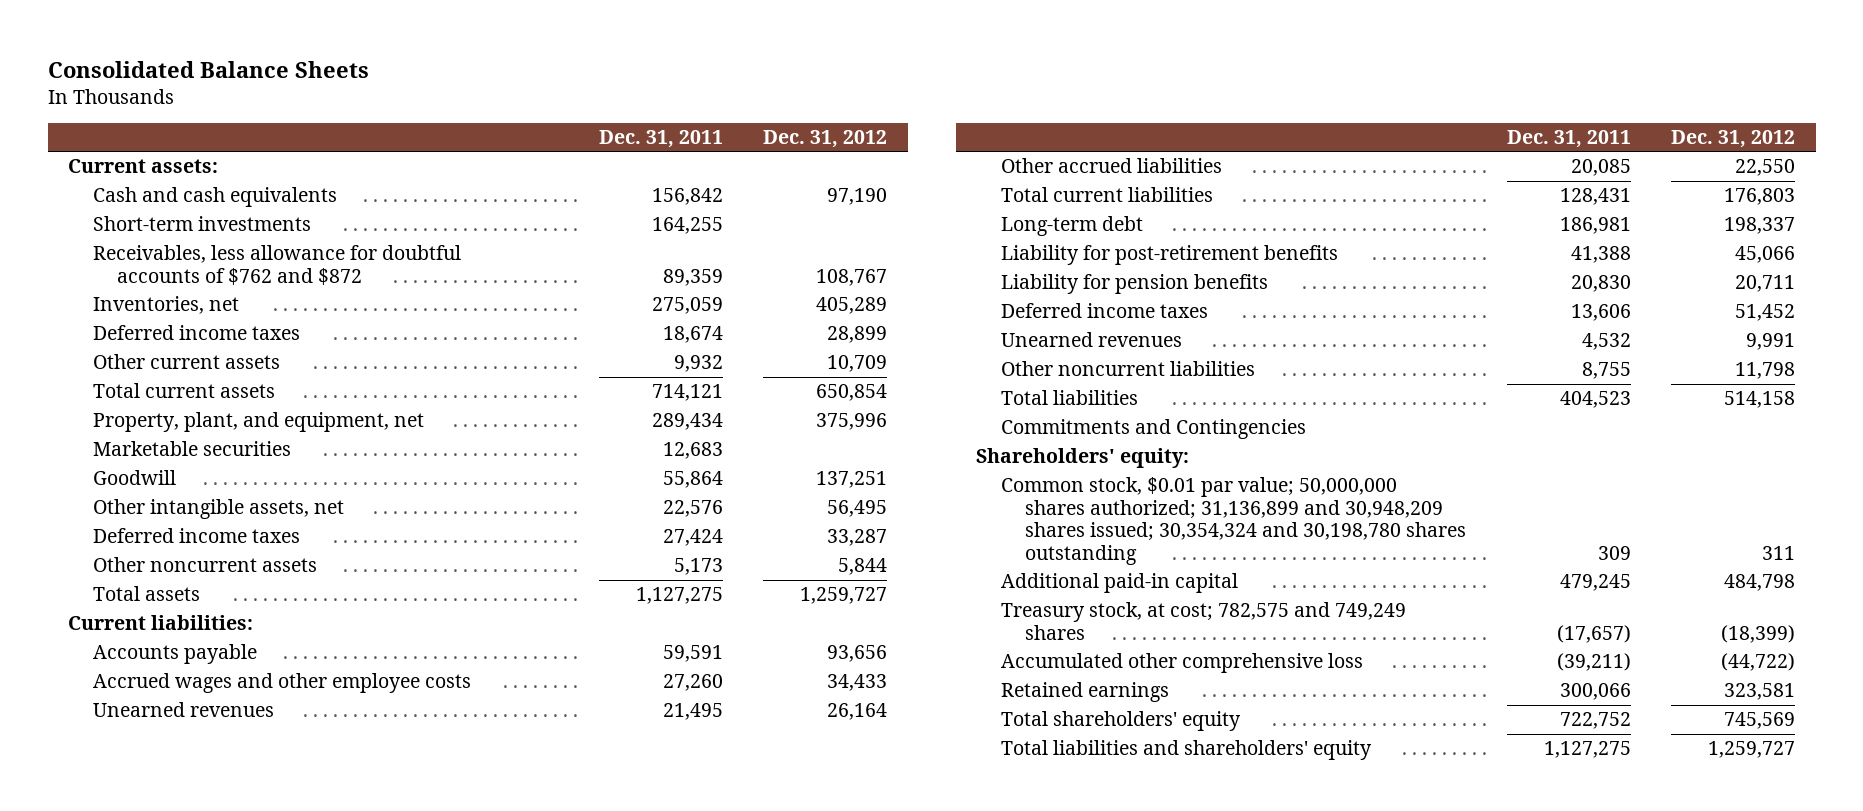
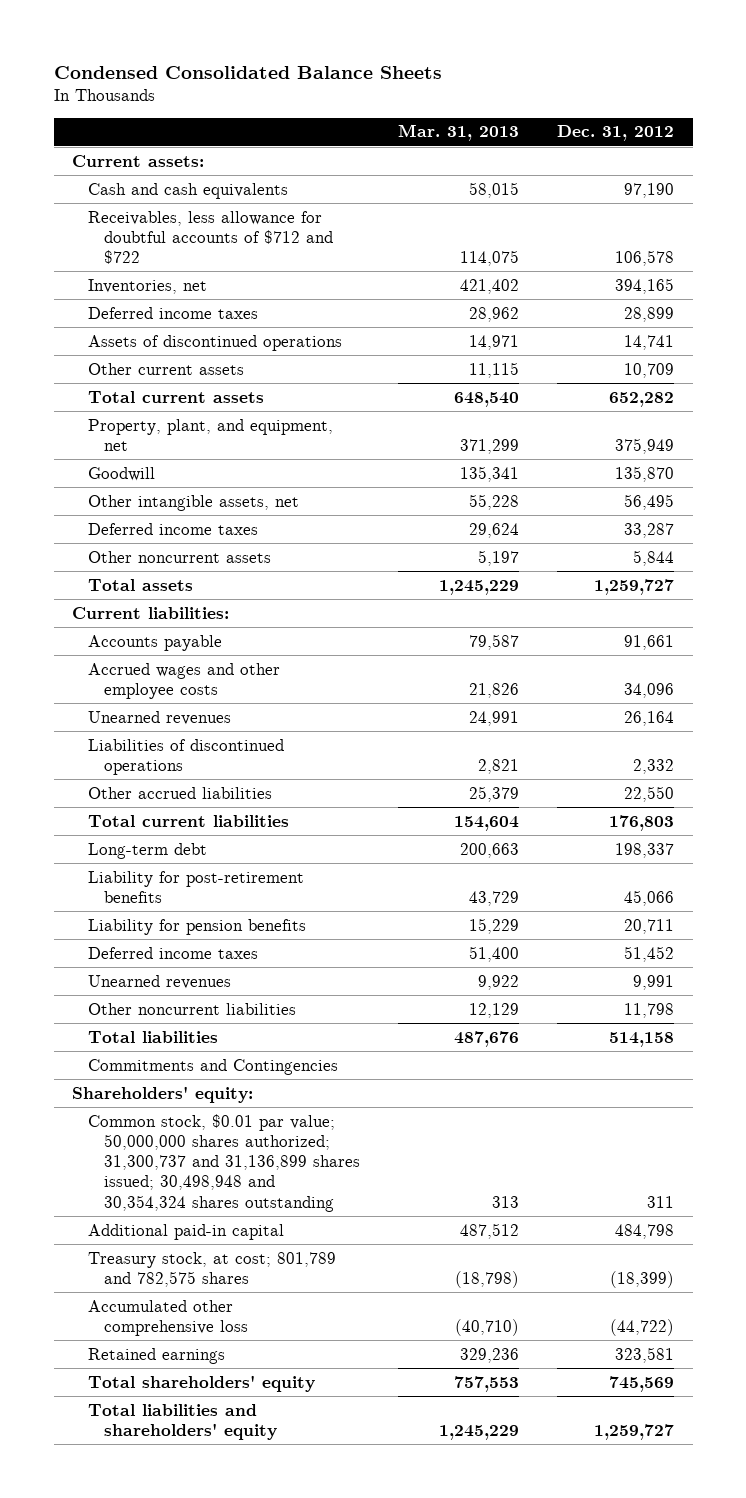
[47,60,369,78] Consolidated Balance Sheets -> [53,66,442,80] Condensed Consolidated Balance Sheets
[598,130,723,149] Dec. 31, 2011 -> none
none -> [398,124,520,142] Mar. 31, 2013
[92,216,311,232] Short-term investments -> none
[92,245,461,285] Receivables, less allowance for doubtful accounts of $762 and $872 -> [88,210,334,265] Receivables, less allowance for doubtful accounts of $712 and $722
[816,268,888,286] 108,767 -> [614,250,674,267] 106,578
[816,297,888,315] 405,289 -> [614,277,674,294] 394,165
none -> [88,334,343,351] Assets of discontinued operations
[92,441,291,457] Marketable securities -> none
[816,384,888,402] 650,854 -> [608,391,674,407] 652,282
[816,413,888,431] 375,996 -> [614,437,674,454] 375,949
[816,471,888,489] 137,251 -> [614,465,674,482] 135,870
[827,645,888,663] 93,656 -> [623,634,674,650] 91,661
[827,674,888,692] 34,433 -> [623,682,674,698] 34,096
none -> [88,738,285,775] Liabilities of discontinued operations
[1000,477,1467,565] Common stock, $0.01 par value; 50,000,000 shares authorized; 31,136,899 and 30,948,209 shares issued; 30,354,324 and 30,198,780 shares outstanding -> [88,1113,361,1212] Common stock, $0.01 par value; 50,000,000 shares authorized; 31,300,737 and 31,136,899 shares issued; 30,498,948 and 30,354,324 shares outstanding
[1000,602,1406,640] Treasury stock, at cost; 782,575 and 749,249 shares -> [88,1251,337,1287] Treasury stock, at cost; 801,789 and 782,575 shares

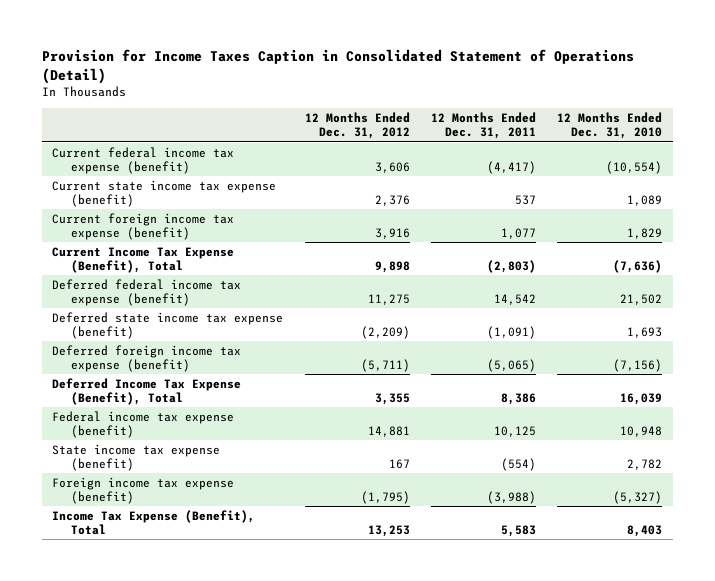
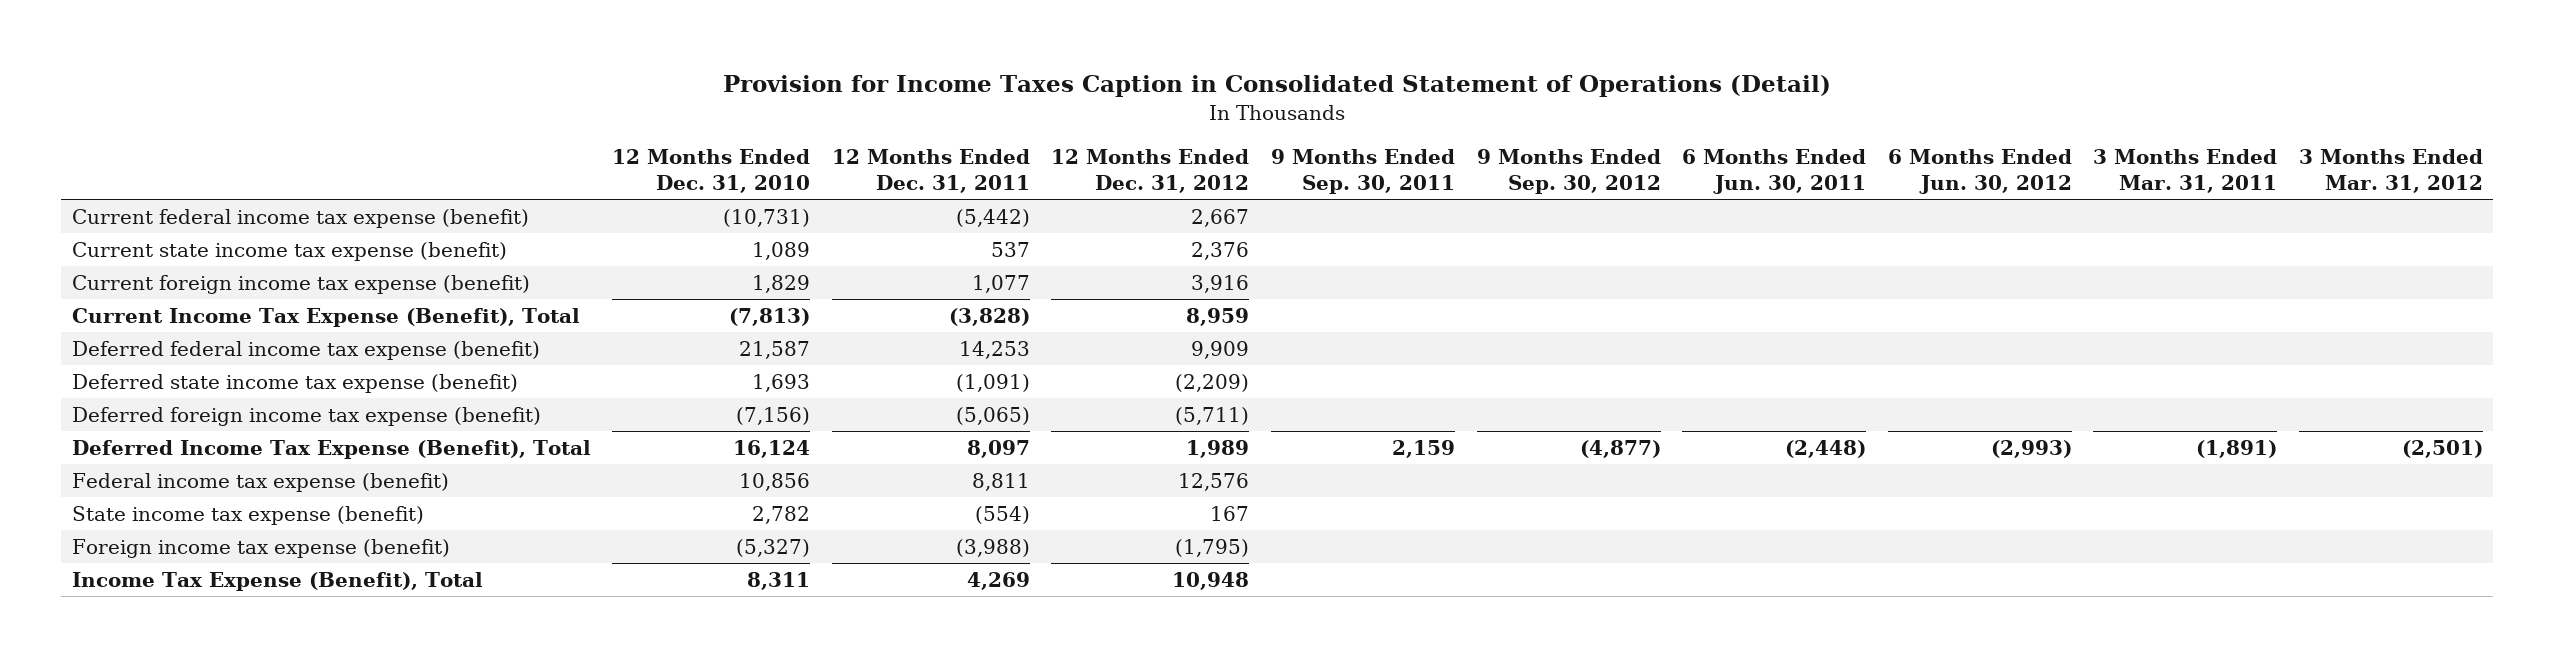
none -> [1271,148,1456,194] 9 Months Ended Sep. 30, 2011
none -> [1476,148,1661,194] 9 Months Ended Sep. 30, 2012
none -> [1682,148,1867,194] 6 Months Ended Jun. 30, 2011
none -> [1887,148,2072,194] 6 Months Ended Jun. 30, 2012
none -> [2093,148,2278,193] 3 Months Ended Mar. 31, 2011
none -> [2298,148,2483,193] 3 Months Ended Mar. 31, 2012
[374,162,410,174] 3,606 -> [1191,209,1250,228] 2,667
[486,161,536,175] (4,417) -> [955,209,1030,228] (5,442)
[606,161,663,175] (10,554) -> [723,209,811,228] (10,731)
[374,261,410,274] 9,898 -> [1186,308,1250,327] 8,959
[486,260,536,274] (2,803) -> [948,308,1030,327] (3,828)
[613,260,663,274] (7,636) -> [729,308,811,327] (7,813)
[367,294,410,306] 11,275 -> [1191,341,1250,360] 9,909
[493,294,536,306] 14,542 -> [958,341,1030,360] 14,253
[620,294,663,306] 21,502 -> [739,341,811,360] 21,587
[374,393,410,406] 3,355 -> [1186,440,1250,459] 1,989
[500,393,536,406] 8,386 -> [966,440,1030,459] 8,097
[620,393,663,406] 16,039 -> [733,440,811,459] 16,124
[367,426,410,438] 14,881 -> [1178,473,1250,492] 12,576
[493,426,536,438] 10,125 -> [971,473,1030,492] 8,811
[620,426,663,438] 10,948 -> [739,473,811,492] 10,856
[367,525,410,538] 13,253 -> [1172,572,1250,591] 10,948
[500,525,536,538] 5,583 -> [966,572,1030,591] 4,269
[627,525,663,538] 8,403 -> [747,572,811,591] 8,311

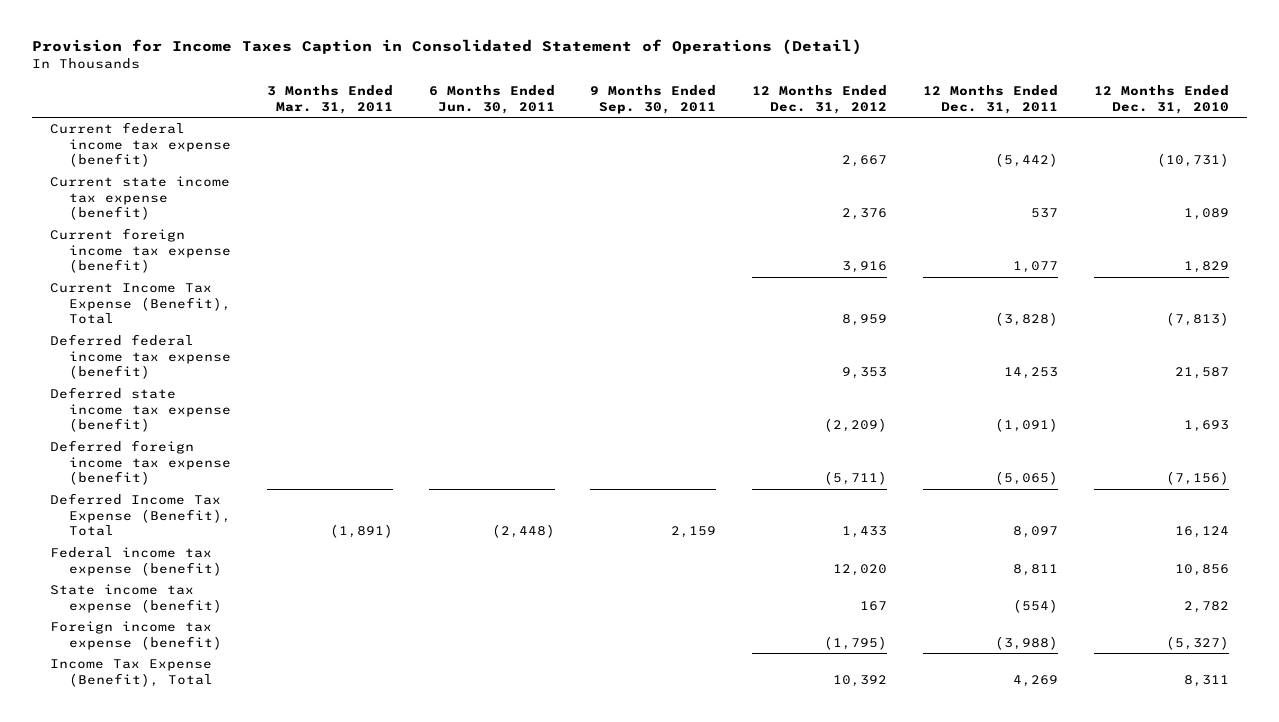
[1476,148,1661,194] 9 Months Ended Sep. 30, 2012 -> none
[1887,148,2072,194] 6 Months Ended Jun. 30, 2012 -> none
[2298,148,2483,193] 3 Months Ended Mar. 31, 2012 -> none
[1191,341,1250,360] 9,909 -> [842,367,888,380] 9,353
[1186,440,1250,459] 1,989 -> [842,526,888,539] 1,433
[1178,473,1250,492] 12,576 -> [833,563,888,576] 12,020
[1172,572,1250,591] 10,948 -> [833,674,888,687] 10,392

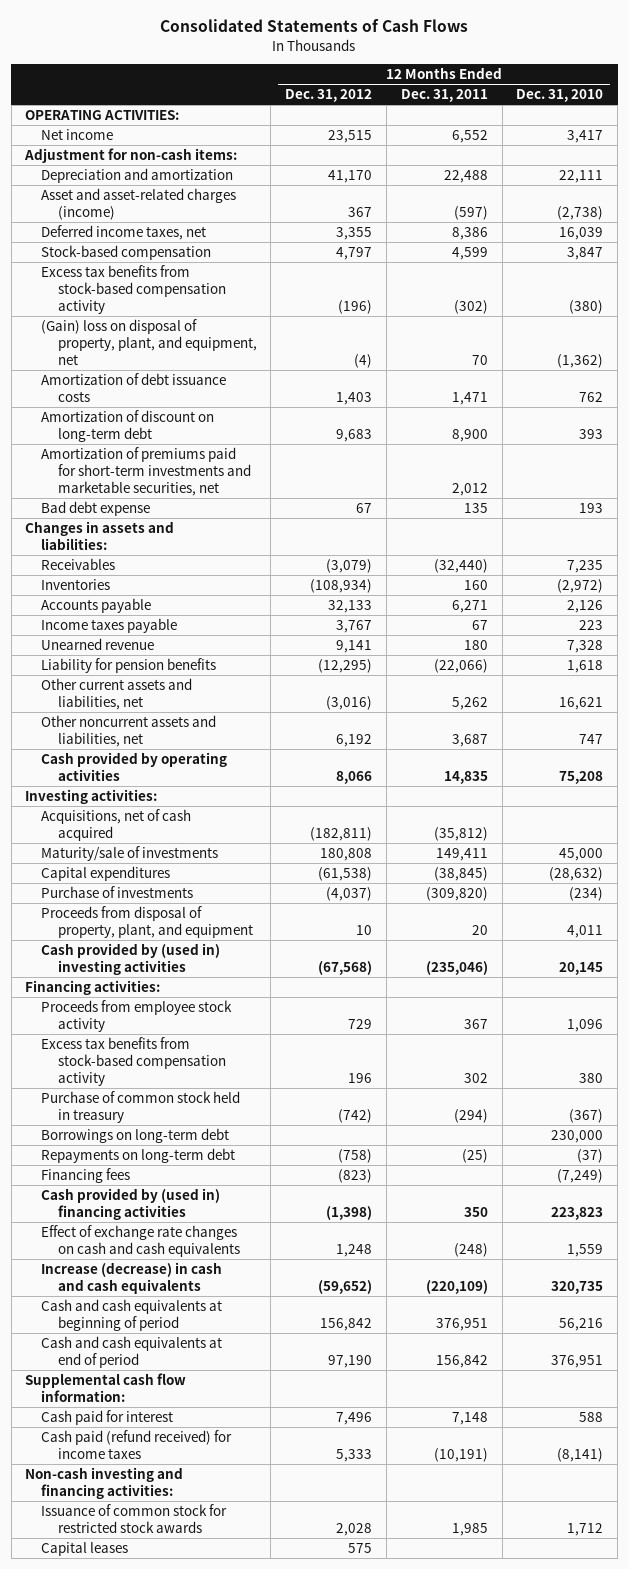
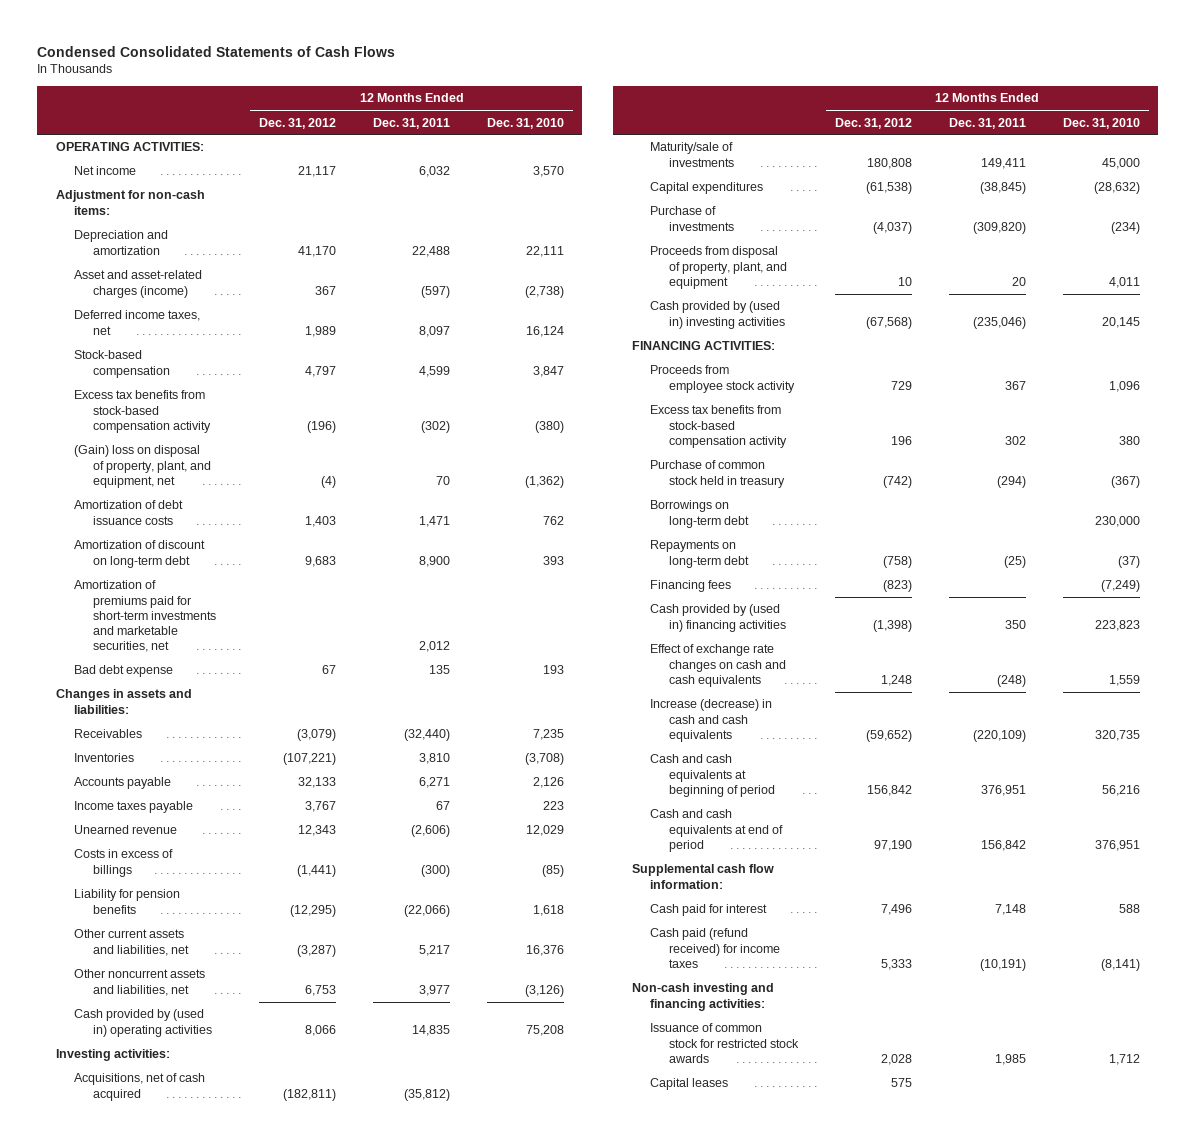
[160,19,469,33] Consolidated Statements of Cash Flows -> [37,45,396,57] Condensed Consolidated Statements of Cash Flows
[328,130,373,144] 23,515 -> [298,166,337,178] 21,117
[451,130,488,144] 6,552 -> [419,166,451,178] 6,032
[567,130,604,144] 3,417 -> [532,166,564,178] 3,570
[336,227,373,241] 3,355 -> [305,325,337,337] 1,989
[451,227,488,241] 8,386 -> [419,325,451,337] 8,097
[559,227,604,241] 16,039 -> [525,325,564,337] 16,124
[310,579,373,594] (108,934) -> [283,753,337,766] (107,221)
[463,580,488,591] 160 -> [419,753,451,765] 3,810
[557,579,604,594] (2,972) -> [524,753,564,766] (3,708)
[336,640,373,654] 9,141 -> [298,825,337,837] 12,343
[463,640,488,651] 180 -> [411,825,451,838] (2,606)
[567,640,604,654] 7,328 -> [525,825,564,837] 12,029
none -> [74,849,174,877] Costs in excess of billings
[326,695,373,710] (3,016) -> [297,944,337,957] (3,287)
[451,696,488,710] 5,262 -> [419,944,451,956] 5,217
[559,696,604,710] 16,621 -> [525,944,564,956] 16,376
[336,733,373,747] 6,192 -> [305,984,337,996] 6,753
[451,733,488,747] 3,687 -> [419,984,451,996] 3,977
[579,733,604,744] 747 -> [524,984,564,997] (3,126)
[41,752,228,781] Cash provided by operating activities -> [74,1009,213,1037] Cash provided by (used in) operating activities
[25,980,161,996] Financing activities: -> [631,341,775,351] FINANCING ACTIVITIES:

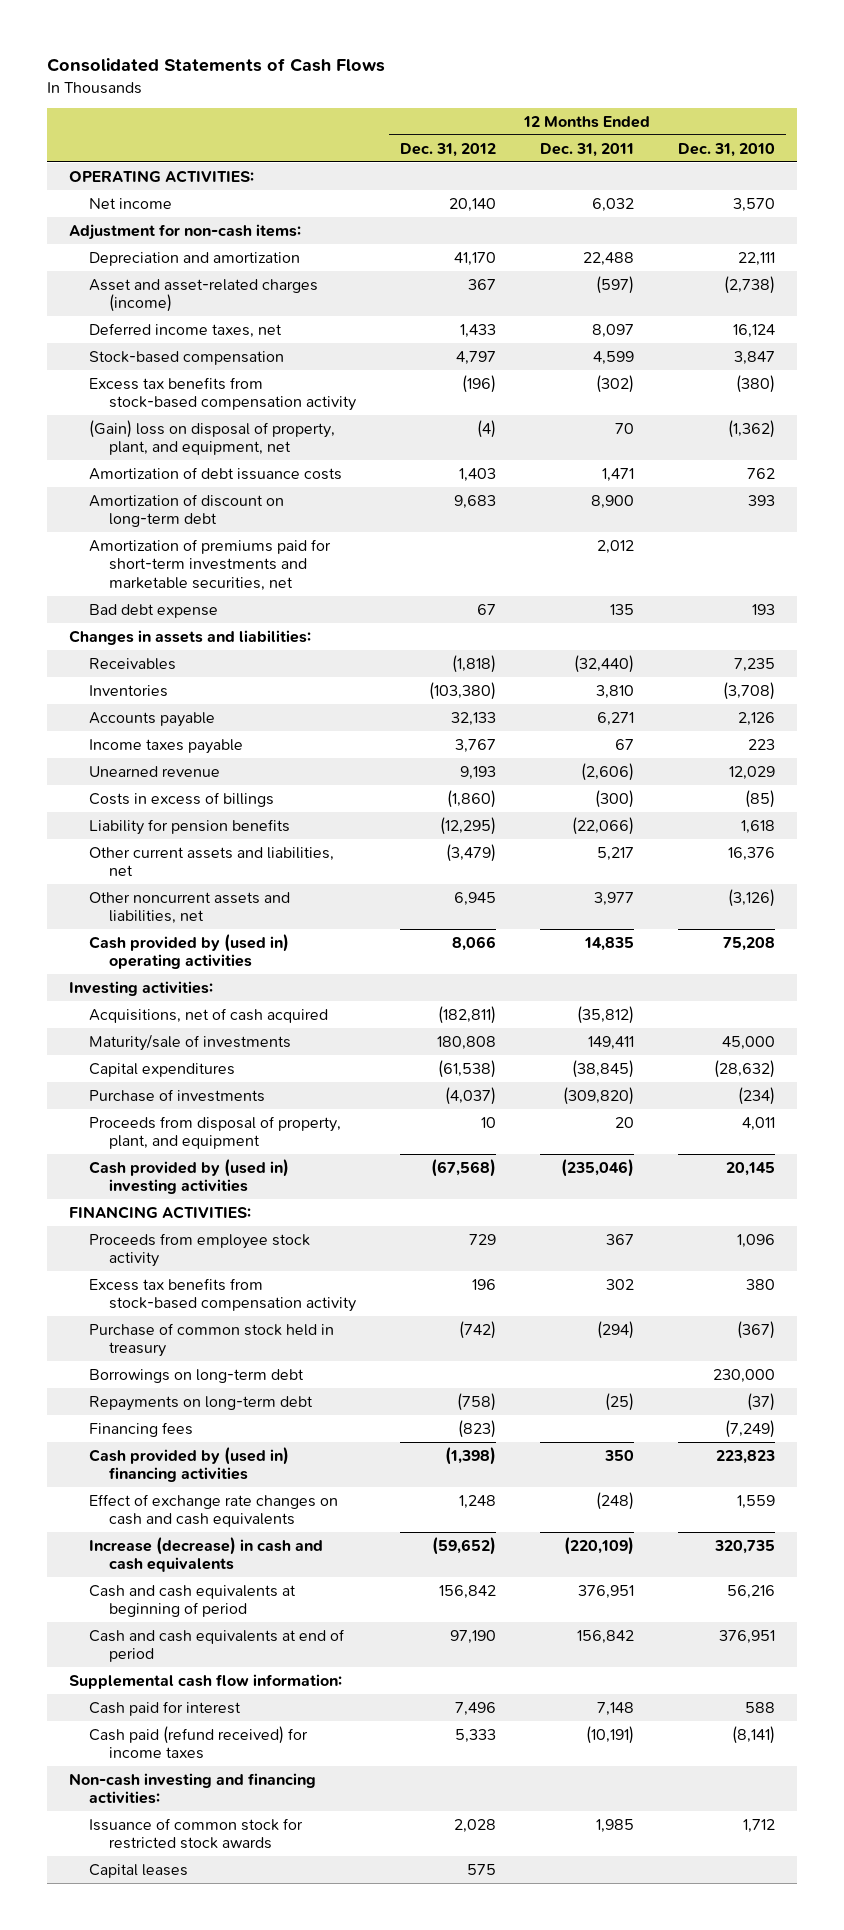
[37,45,396,57] Condensed Consolidated Statements of Cash Flows -> [46,58,385,73] Consolidated Statements of Cash Flows
[298,166,337,178] 21,117 -> [448,197,496,212] 20,140
[305,325,337,337] 1,989 -> [459,323,496,338] 1,433
[297,729,337,742] (3,079) -> [451,654,496,673] (1,818)
[283,753,337,766] (107,221) -> [428,681,496,700] (103,380)
[298,825,337,837] 12,343 -> [459,765,496,780] 9,193
[297,864,337,877] (1,441) -> [446,789,496,808] (1,860)
[297,944,337,957] (3,287) -> [445,843,496,862] (3,479)
[305,984,337,996] 6,753 -> [453,891,496,906] 6,945

